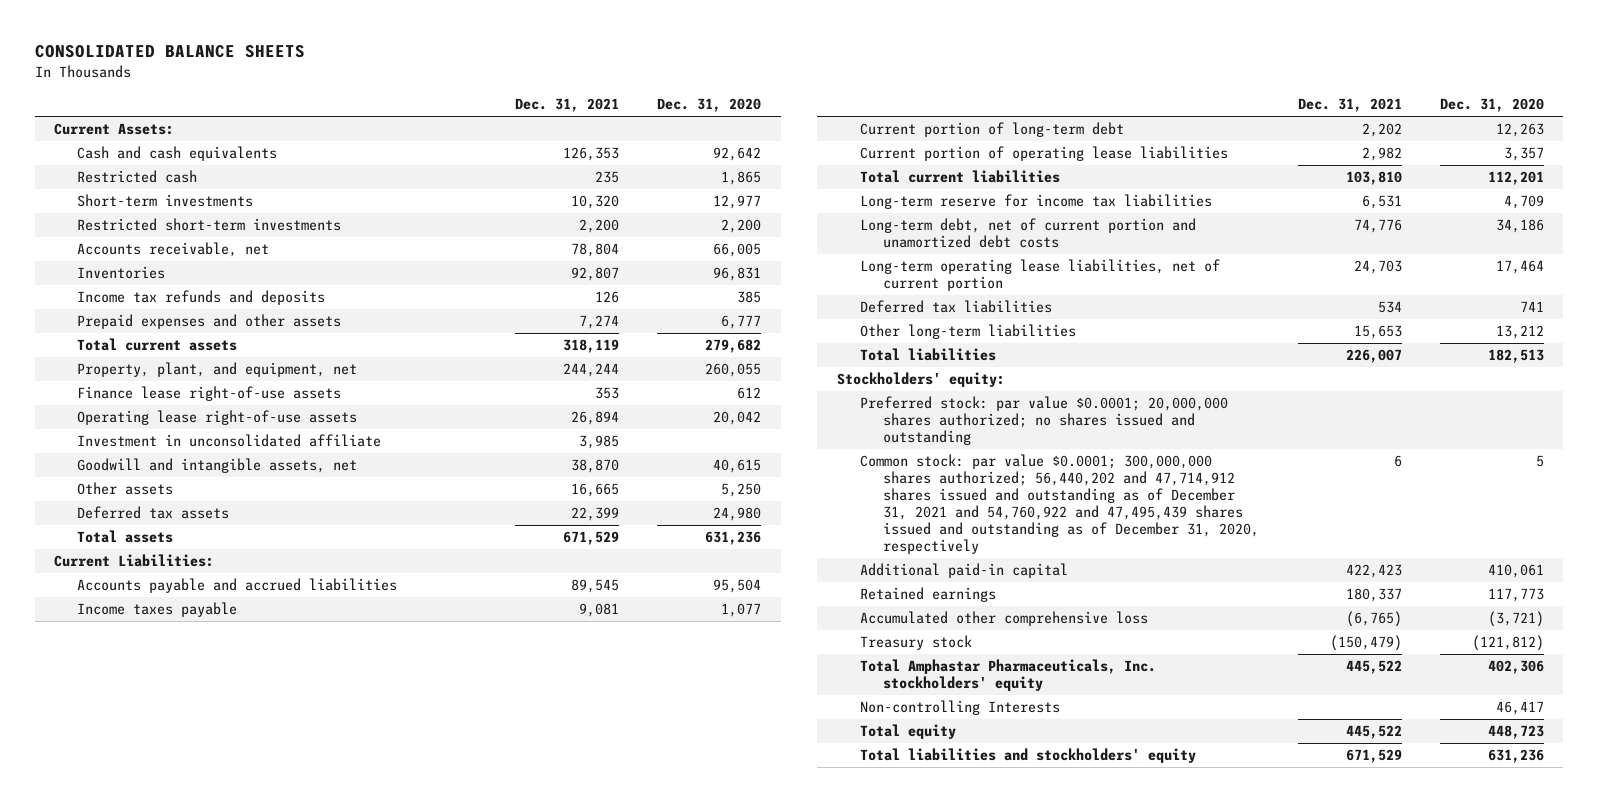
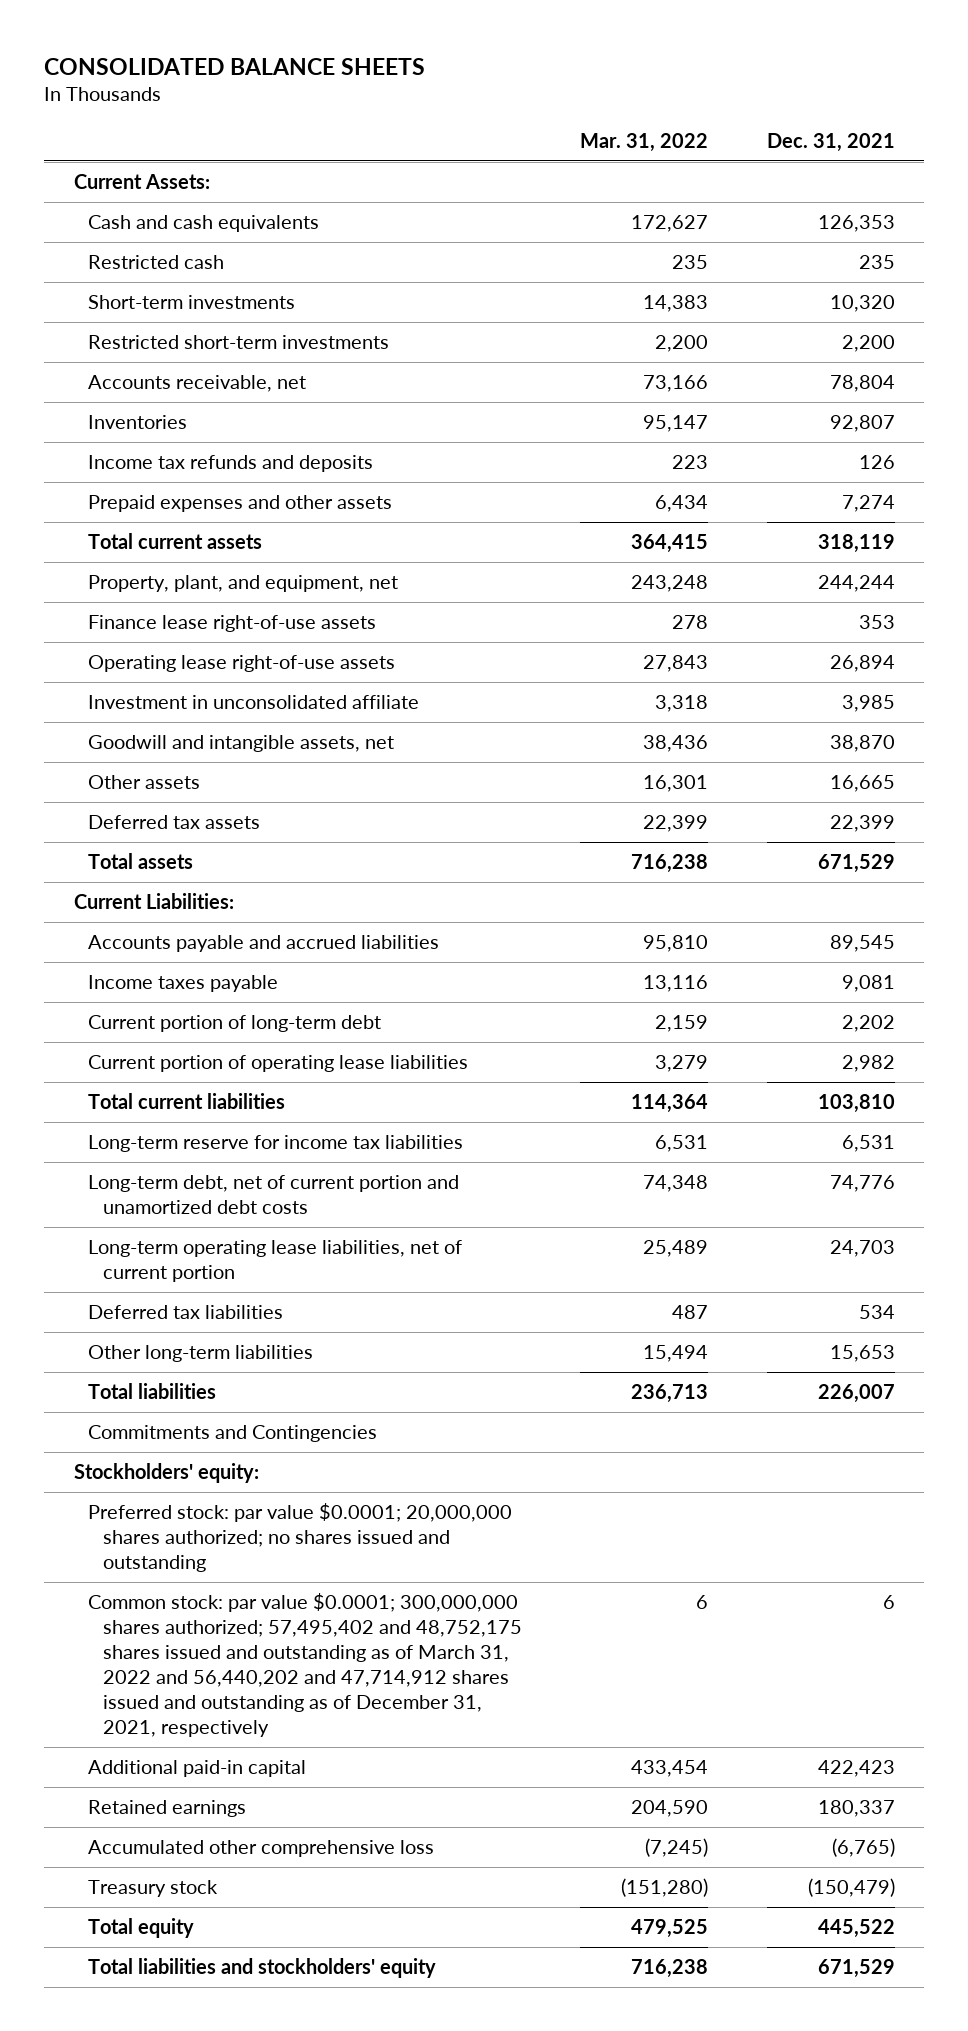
[657,97,762,112] Dec. 31, 2020 -> none
none -> [580,132,709,152] Mar. 31, 2022
none -> [88,1425,378,1443] Commitments and Contingencies
[859,454,1259,555] Common stock: par value $0.0001; 300,000,000 shares authorized; 56,440,202 and 47,714,912 shares issued and outstanding as of December 31, 2021 and 54,760,922 and 47,495,439 shares issued and outstanding as of December 31, 2020, respectively -> [88,1593,522,1738] Common stock: par value $0.0001; 300,000,000 shares authorized; 57,495,402 and 48,752,175 shares issued and outstanding as of March 31, 2022 and 56,440,202 and 47,714,912 shares issued and outstanding as of December 31, 2021, respectively
[859,659,1156,692] Total Amphastar Pharmaceuticals, Inc. stockholders' equity -> none
[859,700,1060,716] Non-controlling Interests -> none

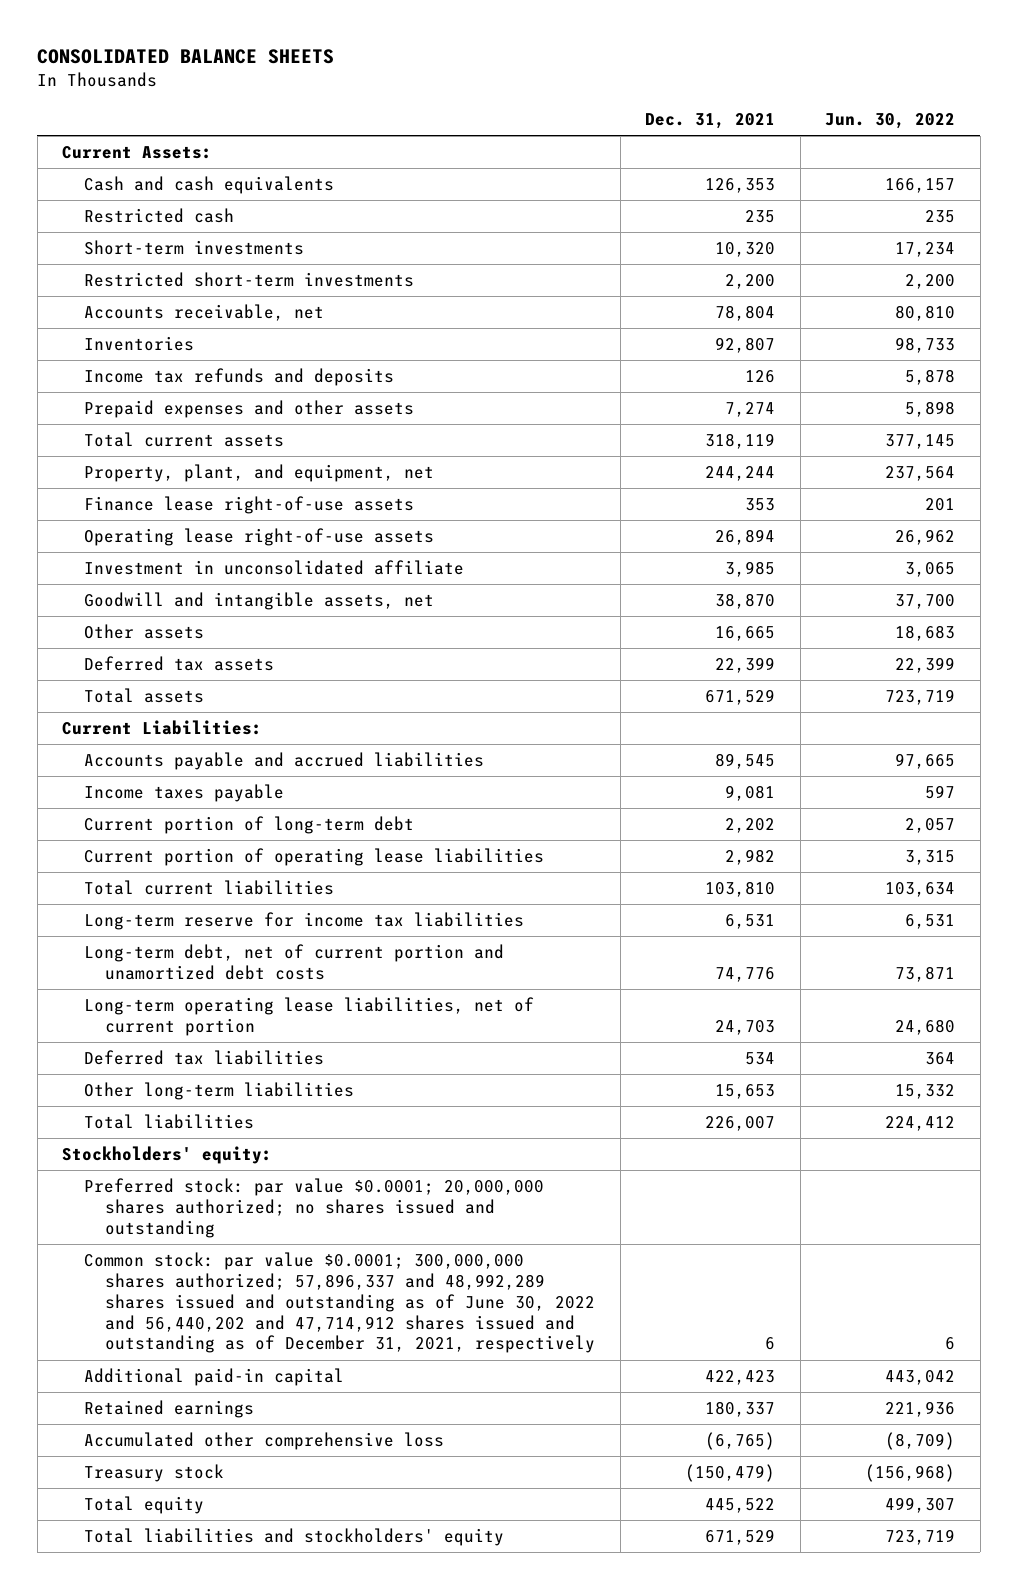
[580,132,709,152] Mar. 31, 2022 -> none
none -> [825,112,956,129] Jun. 30, 2022
[88,1425,378,1443] Commitments and Contingencies -> none
[88,1593,522,1738] Common stock: par value $0.0001; 300,000,000 shares authorized; 57,495,402 and 48,752,175 shares issued and outstanding as of March 31, 2022 and 56,440,202 and 47,714,912 shares issued and outstanding as of December 31, 2021, respectively -> [83,1252,596,1354] Common stock: par value $0.0001; 300,000,000 shares authorized; 57,896,337 and 48,992,289 shares issued and outstanding as of June 30, 2022 and 56,440,202 and 47,714,912 shares issued and outstanding as of December 31, 2021, respectively

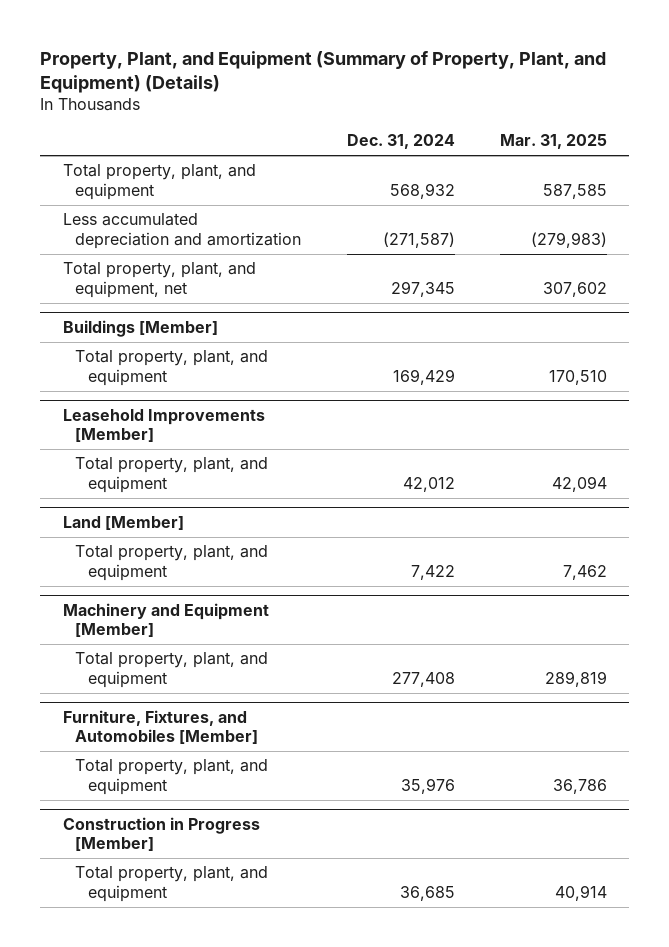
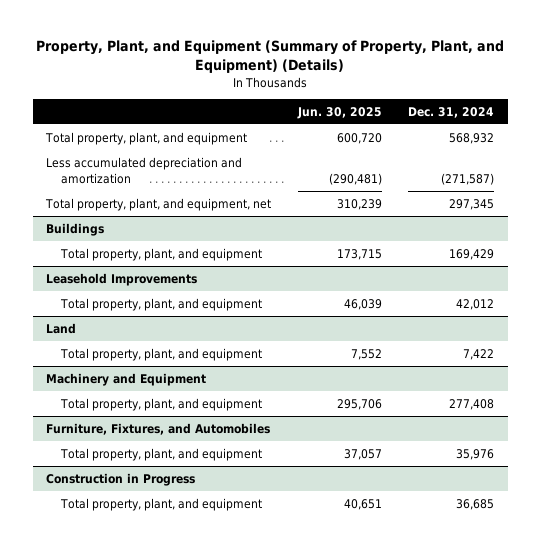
[499,134,607,150] Mar. 31, 2025 -> none
none -> [296,106,382,119] Jun. 30, 2025
[62,320,218,338] Buildings [Member] -> [45,222,104,236] Buildings
[62,409,265,443] Leasehold Improvements [Member] -> [45,272,197,286] Leasehold Improvements
[62,516,184,531] Land [Member] -> [45,322,76,334] Land
[62,603,269,638] Machinery and Equipment [Member] -> [45,372,206,386] Machinery and Equipment
[62,710,259,745] Furniture, Fixtures, and Automobiles [Member] -> [45,422,270,435] Furniture, Fixtures, and Automobiles
[62,817,260,852] Construction in Progress [Member] -> [45,472,195,486] Construction in Progress

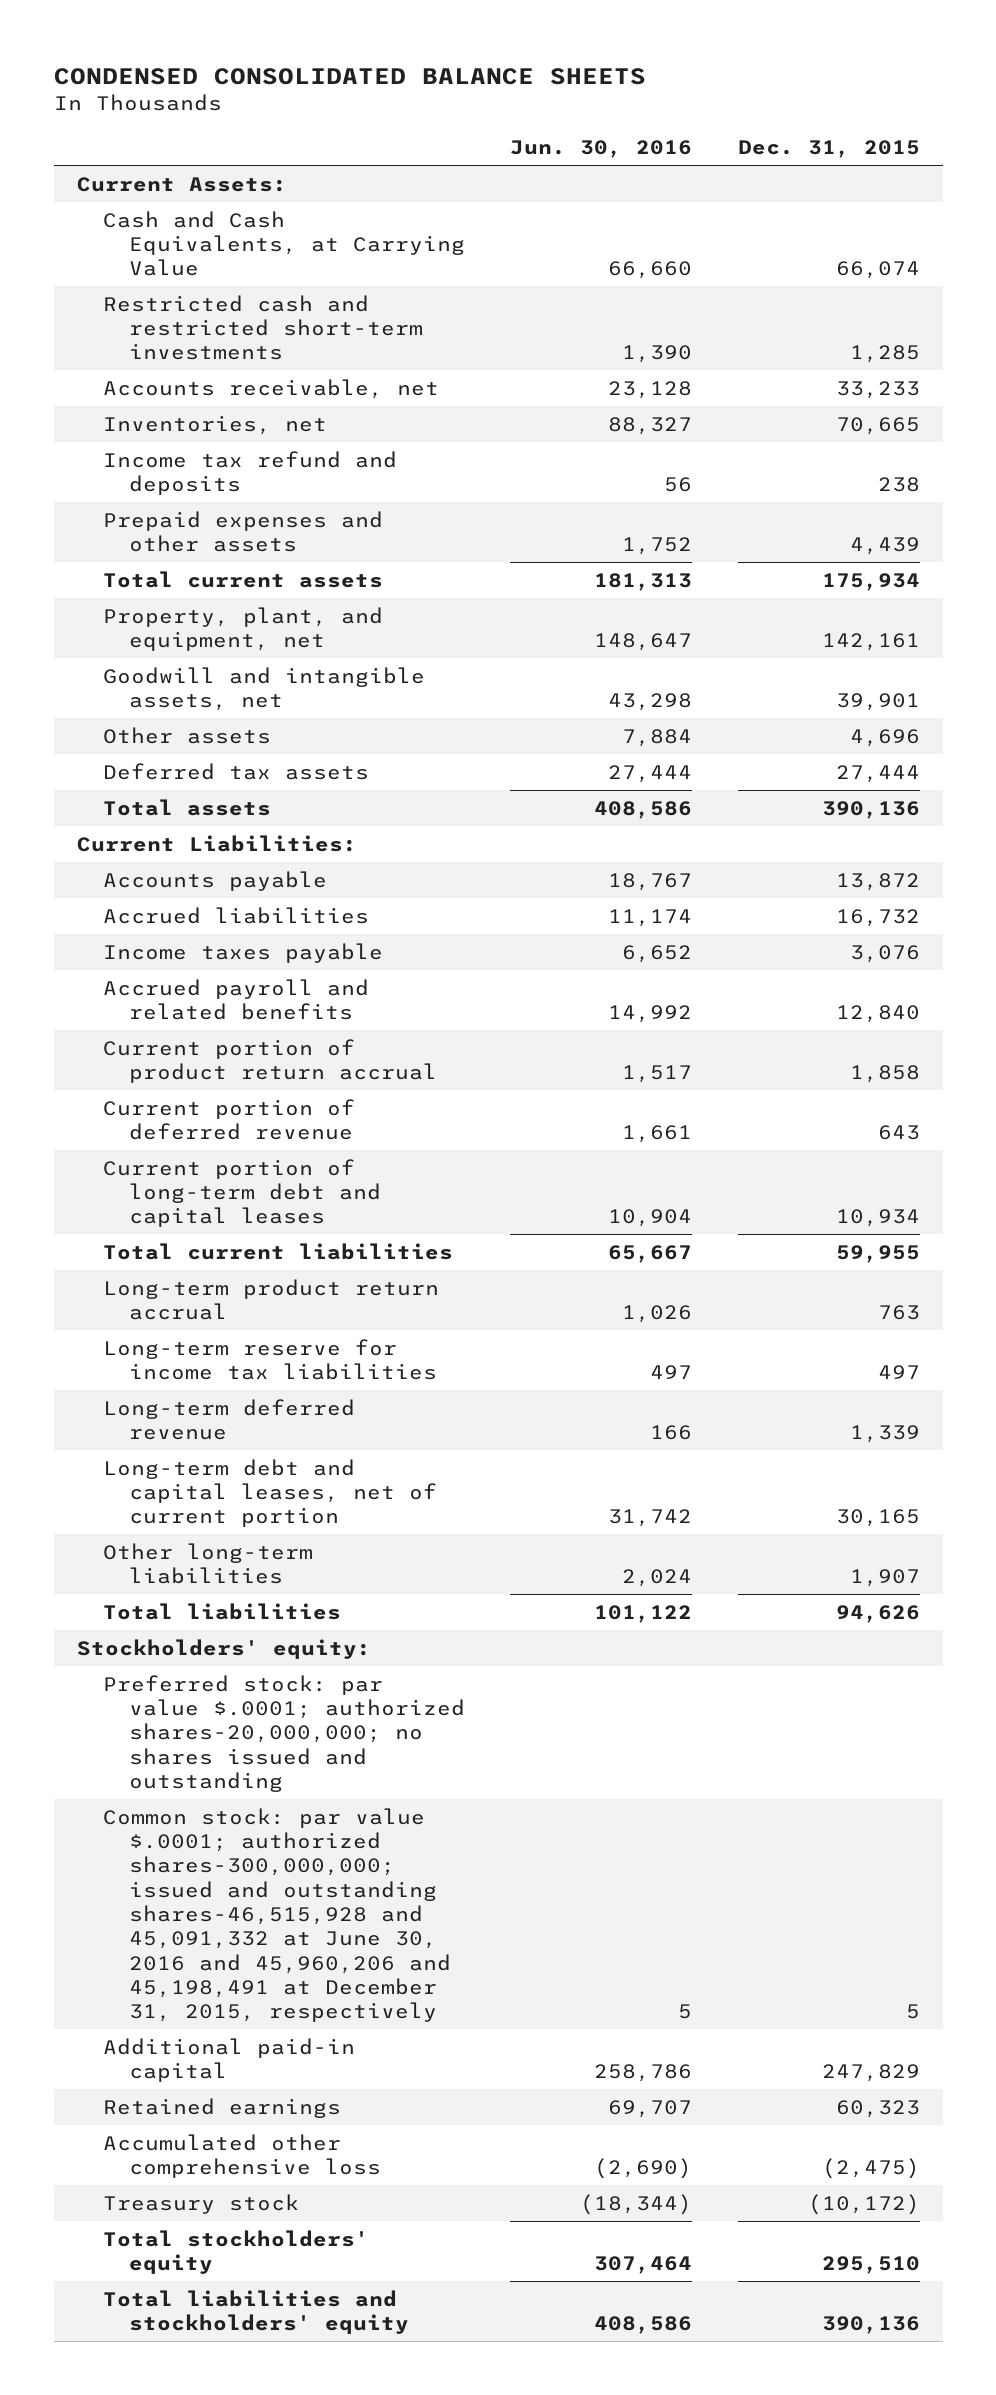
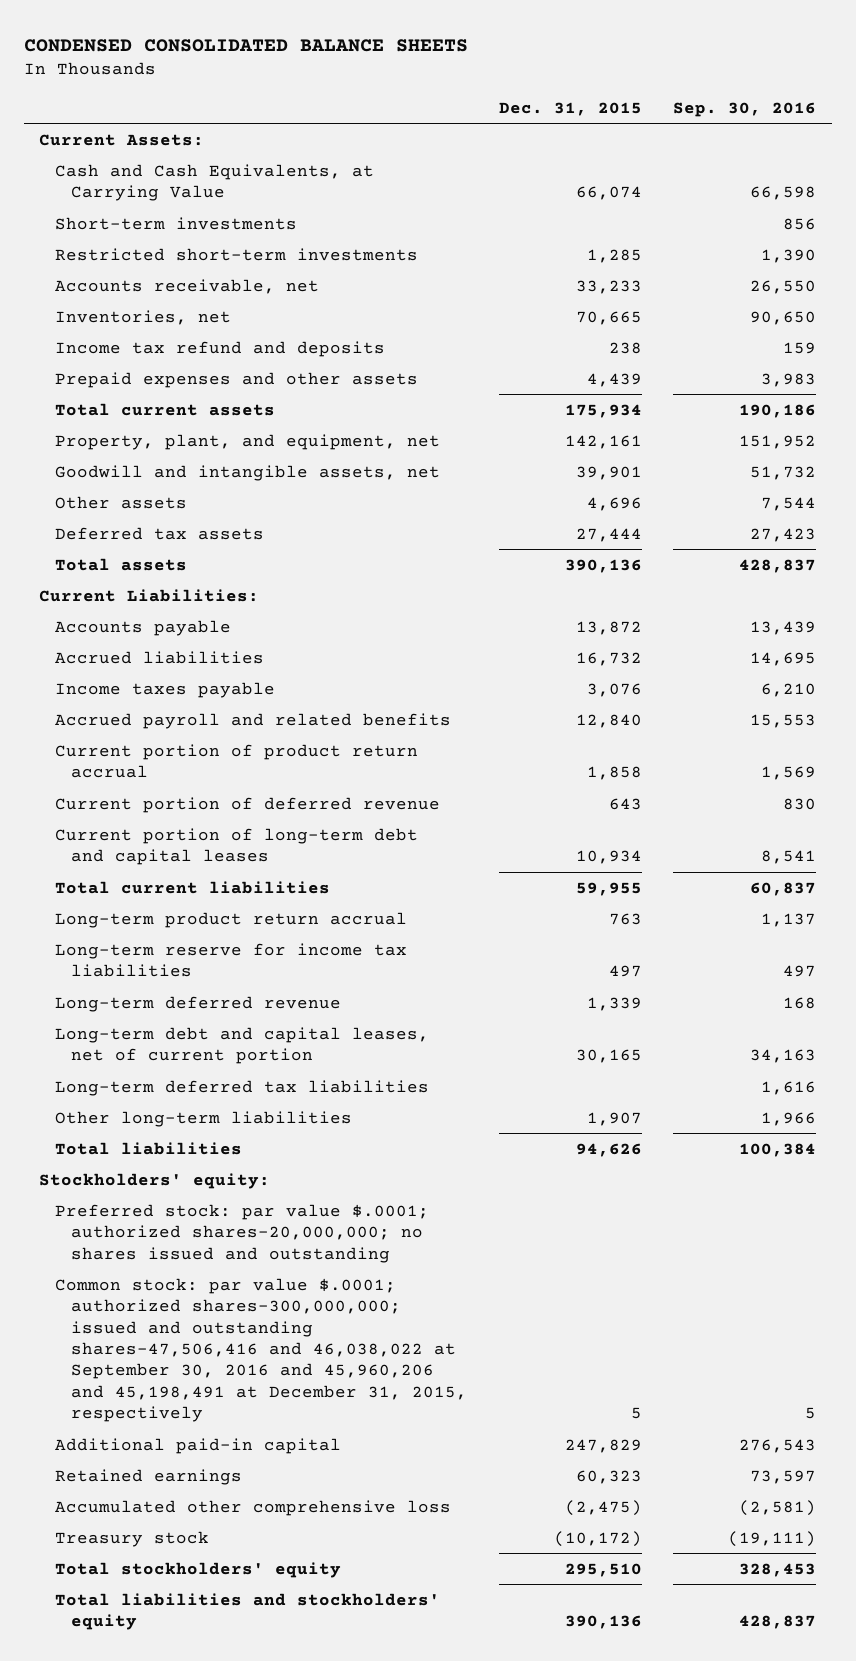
[510,140,693,159] Jun. 30, 2016 -> none
none -> [673,101,817,117] Sep. 30, 2016
none -> [55,216,298,230] Short-term investments
[102,294,423,361] Restricted cash and restricted short-term investments -> [55,247,419,261] Restricted short-term investments
none -> [55,1079,430,1096] Long-term deferred tax liabilities
[102,1807,451,2023] Common stock: par value $.0001; authorized shares-300,000,000; issued and outstanding shares-46,515,928 and 45,091,332 at June 30, 2016 and 45,960,206 and 45,198,491 at December 31, 2015, respectively -> [55,1277,467,1423] Common stock: par value $.0001; authorized shares-300,000,000; issued and outstanding shares-47,506,416 and 46,038,022 at September 30, 2016 and 45,960,206 and 45,198,491 at December 31, 2015, respectively

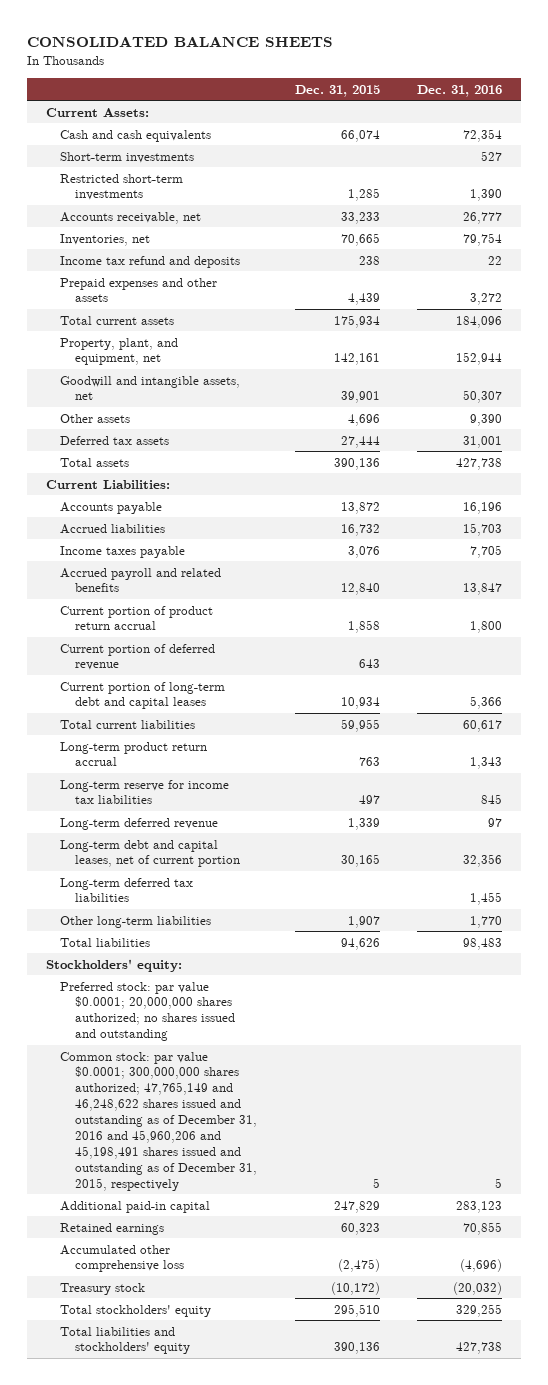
[23,38,468,52] CONDENSED CONSOLIDATED BALANCE SHEETS -> [26,36,333,48] CONSOLIDATED BALANCE SHEETS
[673,101,817,117] Sep. 30, 2016 -> none
none -> [417,84,503,97] Dec. 31, 2016
[55,163,375,202] Cash and Cash Equivalents, at Carrying Value -> [60,129,212,142] Cash and cash equivalents
[55,1203,430,1263] Preferred stock: par value $.0001; authorized shares-20,000,000; no shares issued and outstanding -> [60,981,236,1042] Preferred stock: par value $0.0001; 20,000,000 shares authorized; no shares issued and outstanding
[55,1277,467,1423] Common stock: par value $.0001; authorized shares-300,000,000; issued and outstanding shares-47,506,416 and 46,038,022 at September 30, 2016 and 45,960,206 and 45,198,491 at December 31, 2015, respectively -> [60,1051,258,1191] Common stock: par value $0.0001; 300,000,000 shares authorized; 47,765,149 and 46,248,622 shares issued and outstanding as of December 31, 2016 and 45,960,206 and 45,198,491 shares issued and outstanding as of December 31, 2015, respectively

